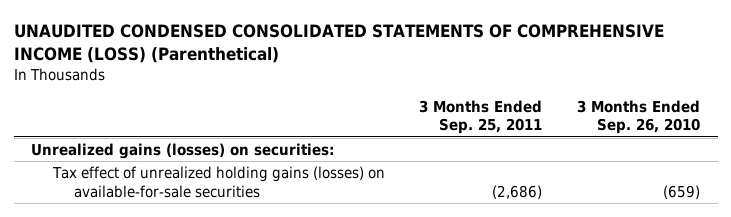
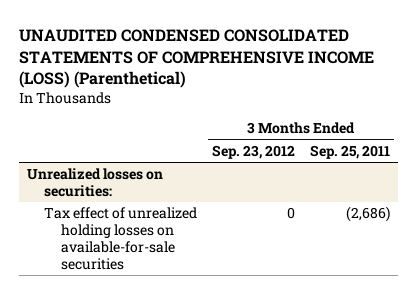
[577,99,701,135] 3 Months Ended Sep. 26, 2010 -> none
none -> [212,144,296,159] Sep. 23, 2012
[31,142,335,159] Unrealized gains (losses) on securities: -> [26,168,163,198] Unrealized losses on securities:
[51,165,385,198] Tax effect of unrealized holding gains (losses) on available-for-sale securities -> [43,207,197,271] Tax effect of unrealized holding losses on available-for-sale securities

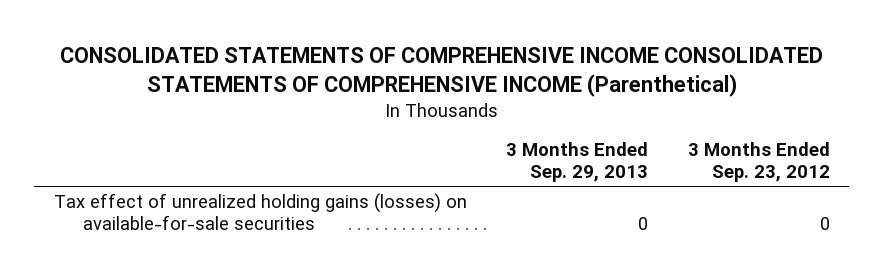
[19,28,375,89] UNAUDITED CONDENSED CONSOLIDATED STATEMENTS OF COMPREHENSIVE INCOME (LOSS) (Parenthetical) -> [59,46,823,97] CONSOLIDATED STATEMENTS OF COMPREHENSIVE INCOME CONSOLIDATED STATEMENTS OF COMPREHENSIVE INCOME (Parenthetical)
[310,144,391,159] Sep. 25, 2011 -> none
none -> [506,142,649,183] 3 Months Ended Sep. 29, 2013
[26,168,163,198] Unrealized losses on securities: -> none
[43,207,197,271] Tax effect of unrealized holding losses on available-for-sale securities -> [53,193,467,231] Tax effect of unrealized holding gains (losses) on available-for-sale securities

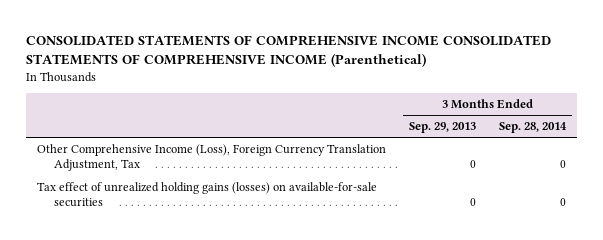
[687,142,830,183] 3 Months Ended Sep. 23, 2012 -> none
none -> [499,122,568,134] Sep. 28, 2014
none -> [37,144,387,172] Other Comprehensive Income (Loss), Foreign Currency Translation Adjustment, Tax

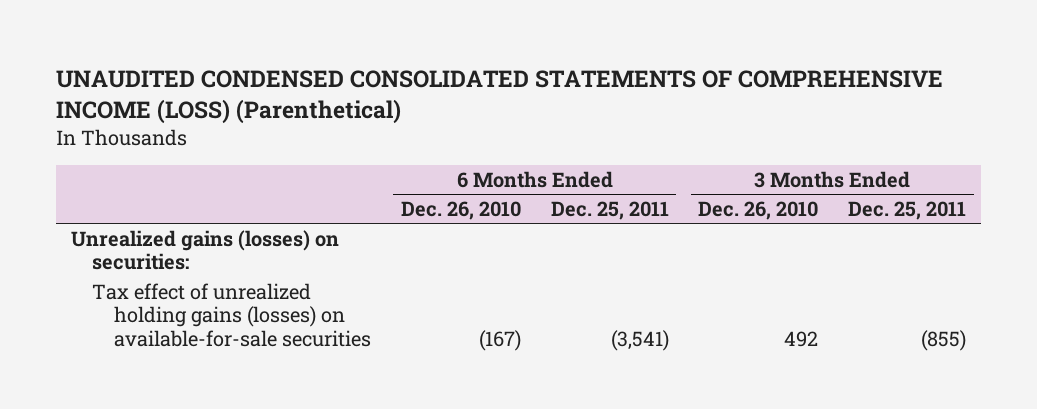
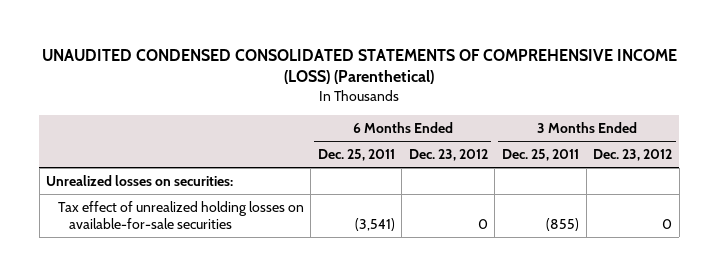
[400,201,521,221] Dec. 26, 2010 -> none
[698,201,819,221] Dec. 26, 2010 -> none
none -> [408,149,488,162] Dec. 23, 2012
none -> [593,149,673,162] Dec. 23, 2012
[70,229,339,271] Unrealized gains (losses) on securities: -> [46,174,234,186] Unrealized losses on securities:
[92,282,371,348] Tax effect of unrealized holding gains (losses) on available-for-sale securities -> [57,200,304,229] Tax effect of unrealized holding losses on available-for-sale securities

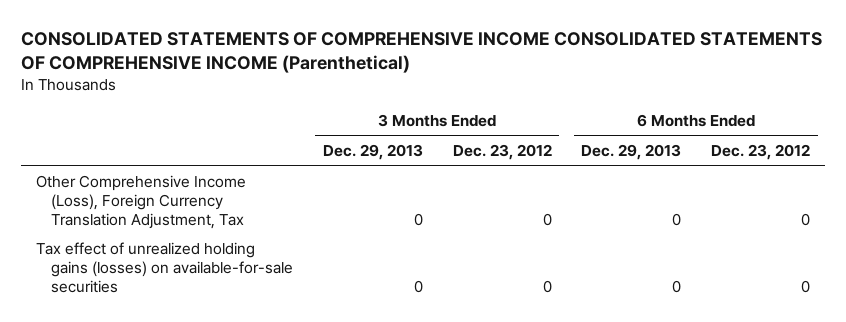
[42,48,678,85] UNAUDITED CONDENSED CONSOLIDATED STATEMENTS OF COMPREHENSIVE INCOME (LOSS) (Parenthetical) -> [21,32,823,74] CONSOLIDATED STATEMENTS OF COMPREHENSIVE INCOME CONSOLIDATED STATEMENTS OF COMPREHENSIVE INCOME (Parenthetical)
[317,149,395,162] Dec. 25, 2011 -> none
[501,149,579,162] Dec. 25, 2011 -> none
none -> [322,144,423,161] Dec. 29, 2013
none -> [581,144,682,161] Dec. 29, 2013
[46,174,234,186] Unrealized losses on securities: -> none
none -> [35,175,246,229] Other Comprehensive Income (Loss), Foreign Currency Translation Adjustment, Tax
[57,200,304,229] Tax effect of unrealized holding losses on available-for-sale securities -> [35,242,294,293] Tax effect of unrealized holding gains (losses) on available-for-sale securities

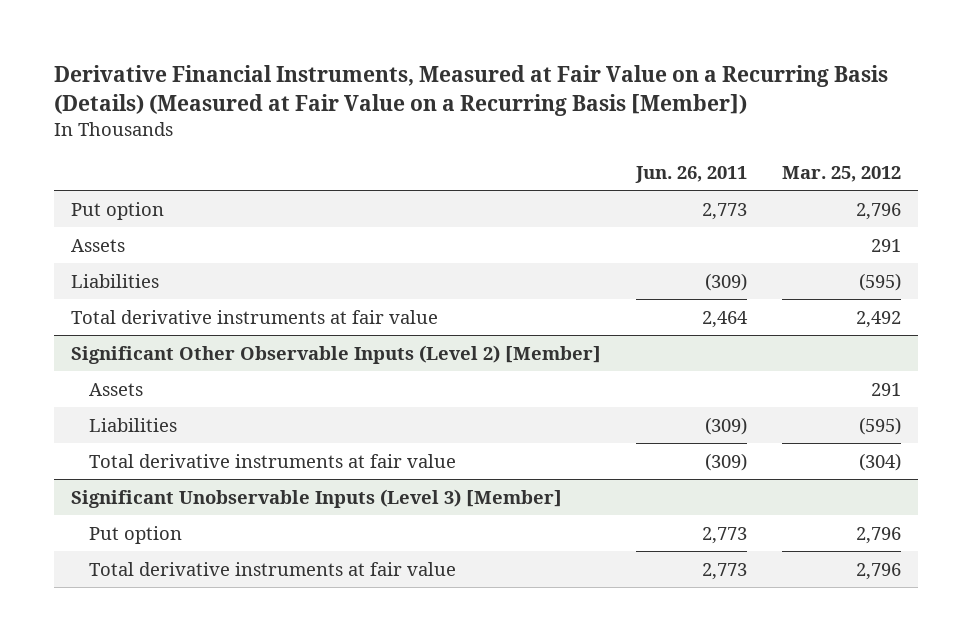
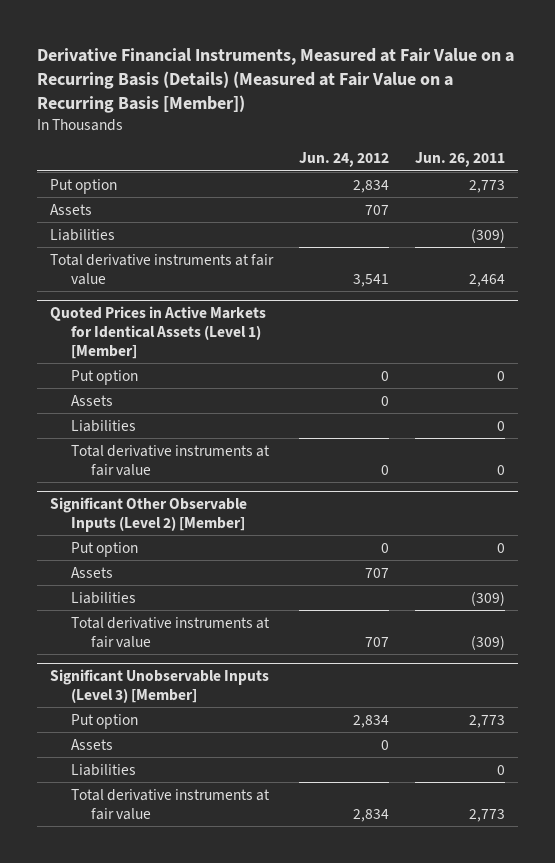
[781,165,901,182] Mar. 25, 2012 -> none
none -> [298,152,389,168] Jun. 24, 2012
none -> [49,306,266,359] Quoted Prices in Active Markets for Identical Assets (Level 1) [Member]
none -> [70,369,138,385] Put option
none -> [70,394,113,406] Assets
none -> [70,419,136,432] Liabilities
none -> [70,444,270,476] Total derivative instruments at fair value
none -> [70,541,138,557] Put option
none -> [70,738,113,750] Assets
none -> [70,763,136,776] Liabilities

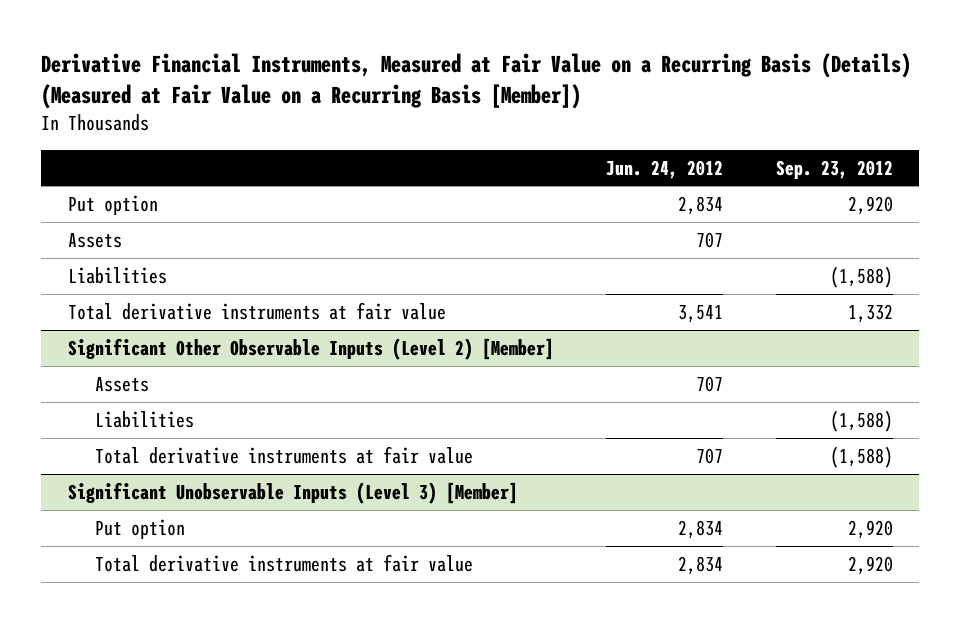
[414,152,505,168] Jun. 26, 2011 -> none
none -> [775,159,893,179] Sep. 23, 2012
[49,306,266,359] Quoted Prices in Active Markets for Identical Assets (Level 1) [Member] -> none
[70,369,138,385] Put option -> none
[70,394,113,406] Assets -> none
[70,419,136,432] Liabilities -> none
[70,444,270,476] Total derivative instruments at fair value -> none
[70,541,138,557] Put option -> none
[70,738,113,750] Assets -> none
[70,763,136,776] Liabilities -> none

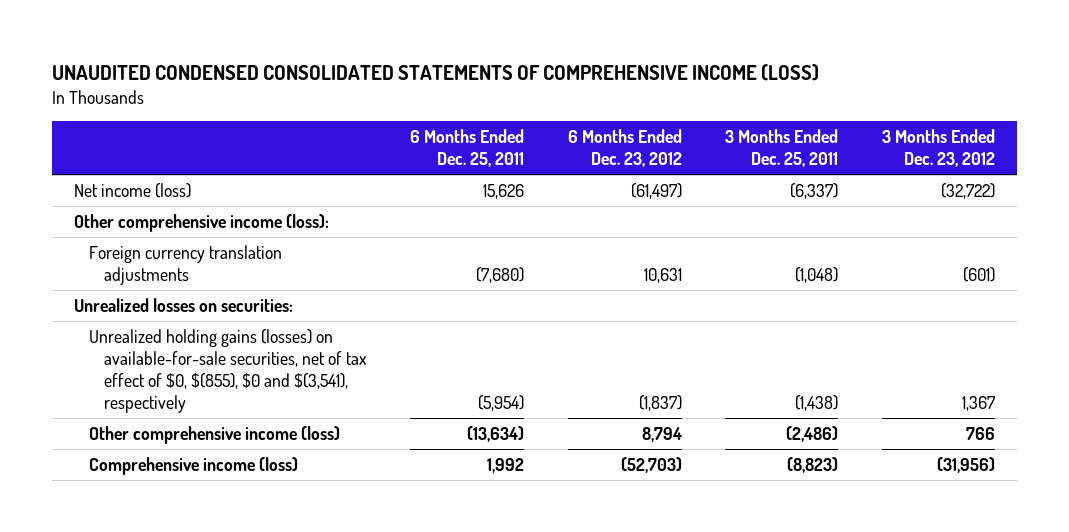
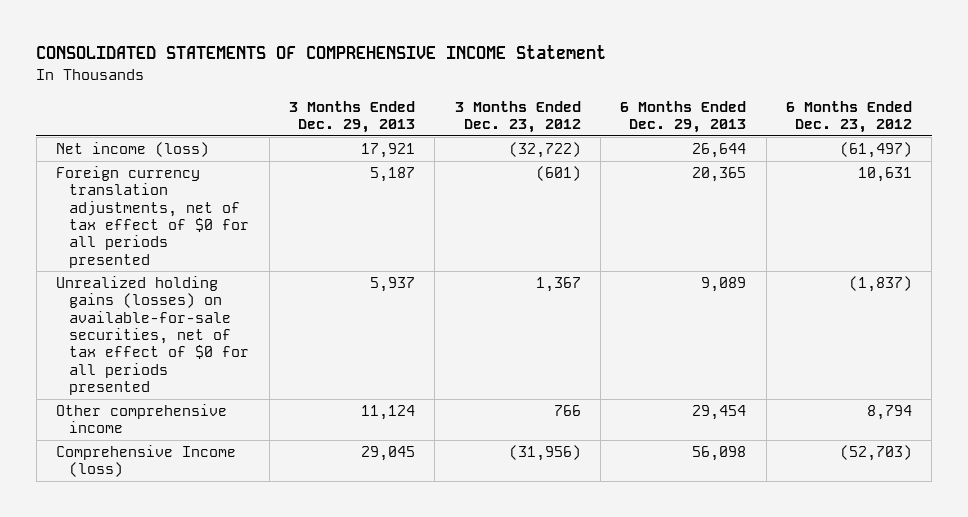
[52,63,820,81] UNAUDITED CONDENSED CONSOLIDATED STATEMENTS OF COMPREHENSIVE INCOME (LOSS) -> [36,45,607,60] CONSOLIDATED STATEMENTS OF COMPREHENSIVE INCOME Statement
[410,129,525,168] 6 Months Ended Dec. 25, 2011 -> none
[725,129,839,168] 3 Months Ended Dec. 25, 2011 -> none
none -> [288,100,415,133] 3 Months Ended Dec. 29, 2013
none -> [620,100,747,133] 6 Months Ended Dec. 29, 2013
[74,214,330,233] Other comprehensive income (loss): -> none
[74,298,294,313] Unrealized losses on securities: -> none
[89,245,283,285] Foreign currency translation adjustments -> [55,166,250,268] Foreign currency translation adjustments, net of tax effect of $0 for all periods presented
[89,329,368,413] Unrealized holding gains (losses) on available-for-sale securities, net of tax effect of $0, $(855), $0 and $(3,541), respectively -> [55,276,250,396] Unrealized holding gains (losses) on available-for-sale securities, net of tax effect of $0 for all periods presented
[89,426,341,445] Other comprehensive income (loss) -> [55,404,227,434] Other comprehensive income
[89,457,299,476] Comprehensive income (loss) -> [55,445,236,478] Comprehensive Income (loss)

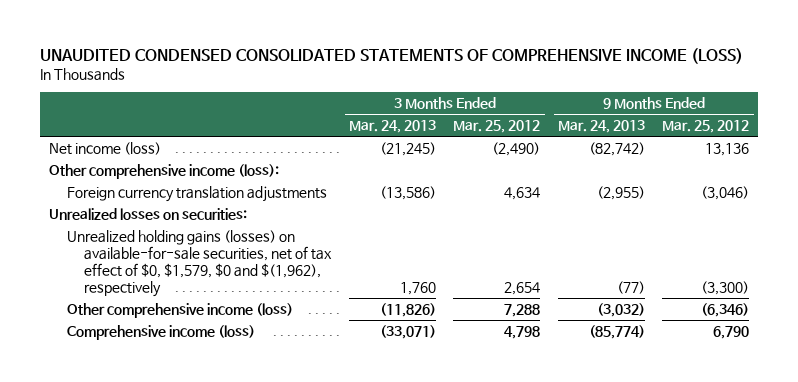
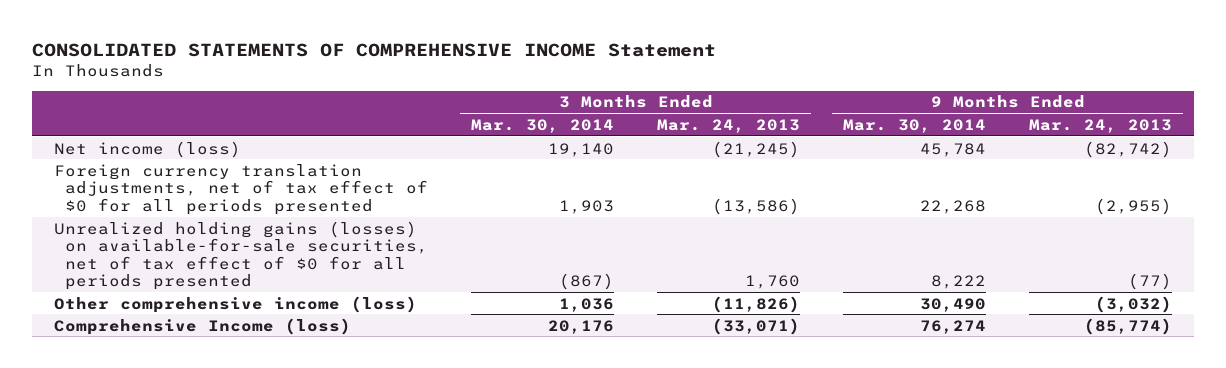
[39,47,743,64] UNAUDITED CONDENSED CONSOLIDATED STATEMENTS OF COMPREHENSIVE INCOME (LOSS) -> [32,42,717,57] CONSOLIDATED STATEMENTS OF COMPREHENSIVE INCOME Statement
[453,120,541,134] Mar. 25, 2012 -> none
[662,120,750,134] Mar. 25, 2012 -> none
none -> [471,118,615,133] Mar. 30, 2014
none -> [843,118,987,133] Mar. 30, 2014
[48,163,279,179] Other comprehensive income (loss): -> none
[48,207,247,220] Unrealized losses on securities: -> none
[66,185,327,202] Foreign currency translation adjustments -> [53,163,429,215] Foreign currency translation adjustments, net of tax effect of $0 for all periods presented
[66,229,333,297] Unrealized holding gains (losses) on available-for-sale securities, net of tax effect of $0, $1,579, $0 and $(1,962), respectively -> [53,220,429,291] Unrealized holding gains (losses) on available-for-sale securities, net of tax effect of $0 for all periods presented
[66,324,255,340] Comprehensive income (loss) -> [53,317,351,335] Comprehensive Income (loss)

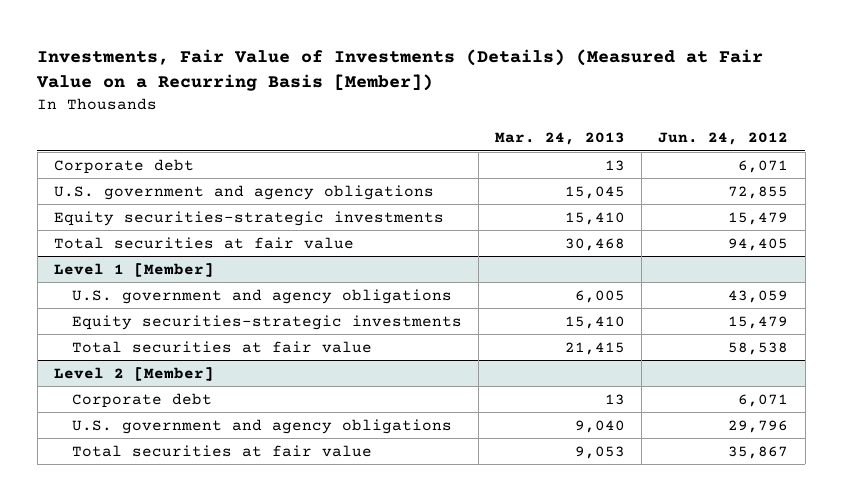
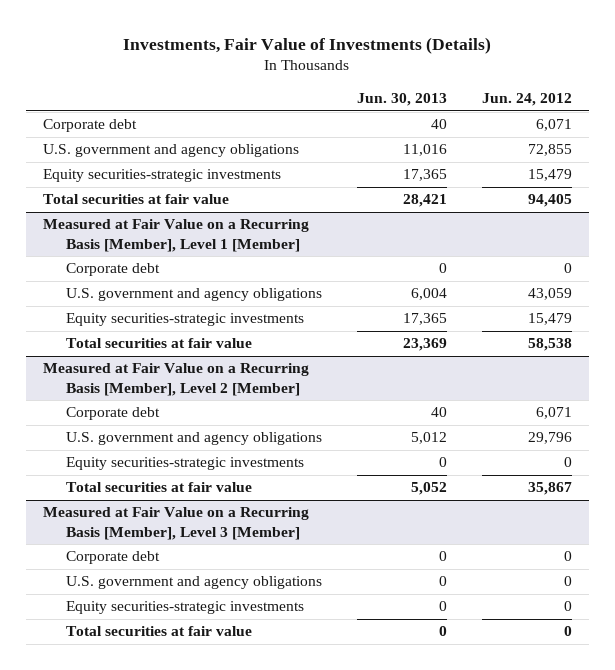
[36,49,764,91] Investments, Fair Value of Investments (Details) (Measured at Fair Value on a Recurring Basis [Member]) -> [123,36,492,54] Investments, Fair Value of Investments (Details)
[494,132,625,146] Mar. 24, 2013 -> none
none -> [357,93,448,107] Jun. 30, 2013
[54,262,215,277] Level 1 [Member] -> none
none -> [43,219,310,252] Measured at Fair Value on a Recurring Basis [Member], Level 1 [Member]
none -> [66,263,161,277] Corporate debt
[54,366,215,381] Level 2 [Member] -> none
none -> [43,363,310,396] Measured at Fair Value on a Recurring Basis [Member], Level 2 [Member]
none -> [66,457,305,471] Equity securities-strategic investments
none -> [43,507,310,540] Measured at Fair Value on a Recurring Basis [Member], Level 3 [Member]
none -> [66,551,161,565] Corporate debt
none -> [66,576,323,590] U.S. government and agency obligations
none -> [66,601,305,615] Equity securities-strategic investments
none -> [66,626,253,637] Total securities at fair value

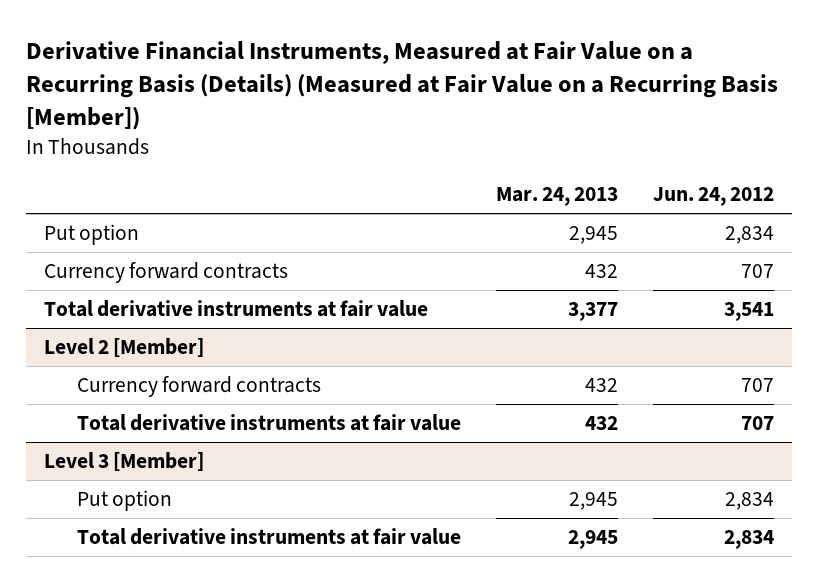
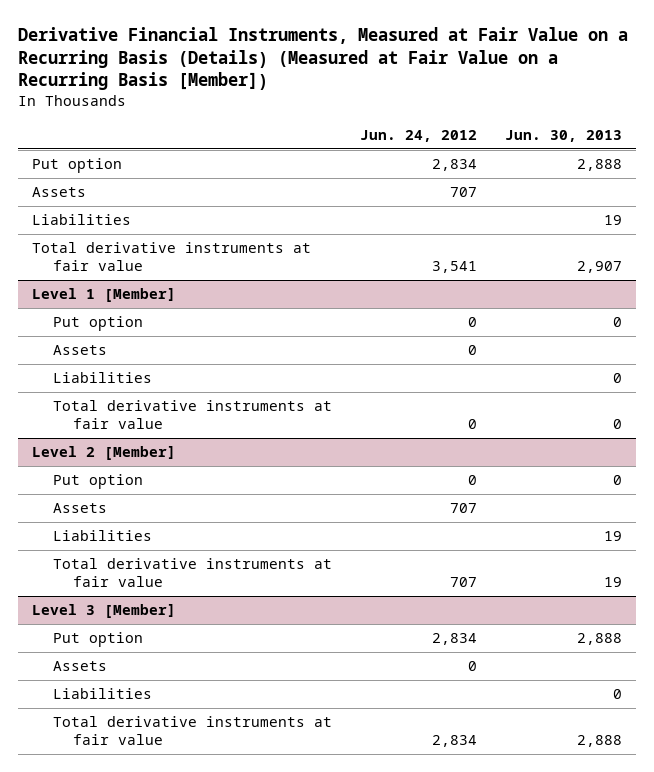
[496,187,619,207] Mar. 24, 2013 -> none
none -> [505,130,623,143] Jun. 30, 2013
[43,261,288,283] Currency forward contracts -> [32,187,87,198] Assets
none -> [32,214,132,226] Liabilities
none -> [32,288,177,303] Level 1 [Member]
none -> [52,316,143,332] Put option
none -> [52,345,107,356] Assets
none -> [52,372,152,384] Liabilities
none -> [52,400,332,430] Total derivative instruments at fair value
none -> [52,474,143,490] Put option
[77,375,322,397] Currency forward contracts -> [52,503,107,514] Assets
none -> [52,530,152,542] Liabilities
none -> [52,661,107,672] Assets
none -> [52,688,152,700] Liabilities

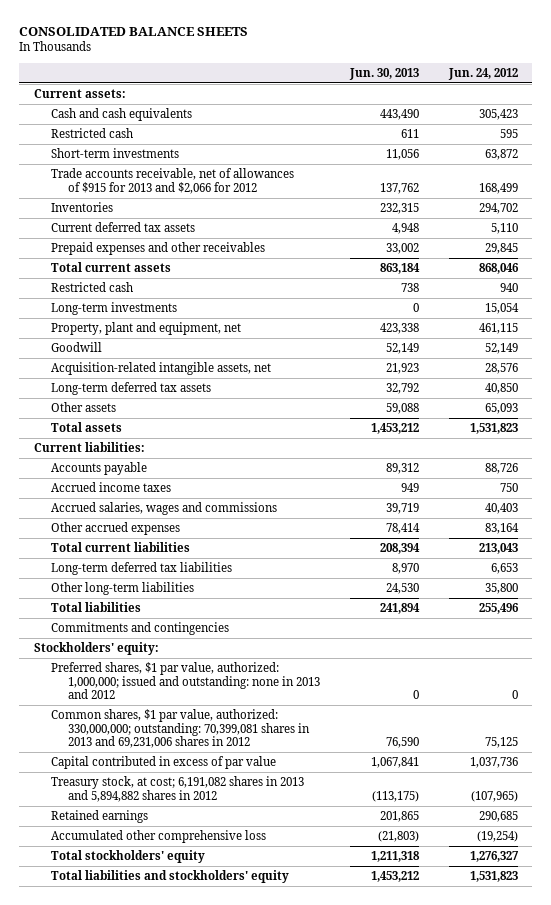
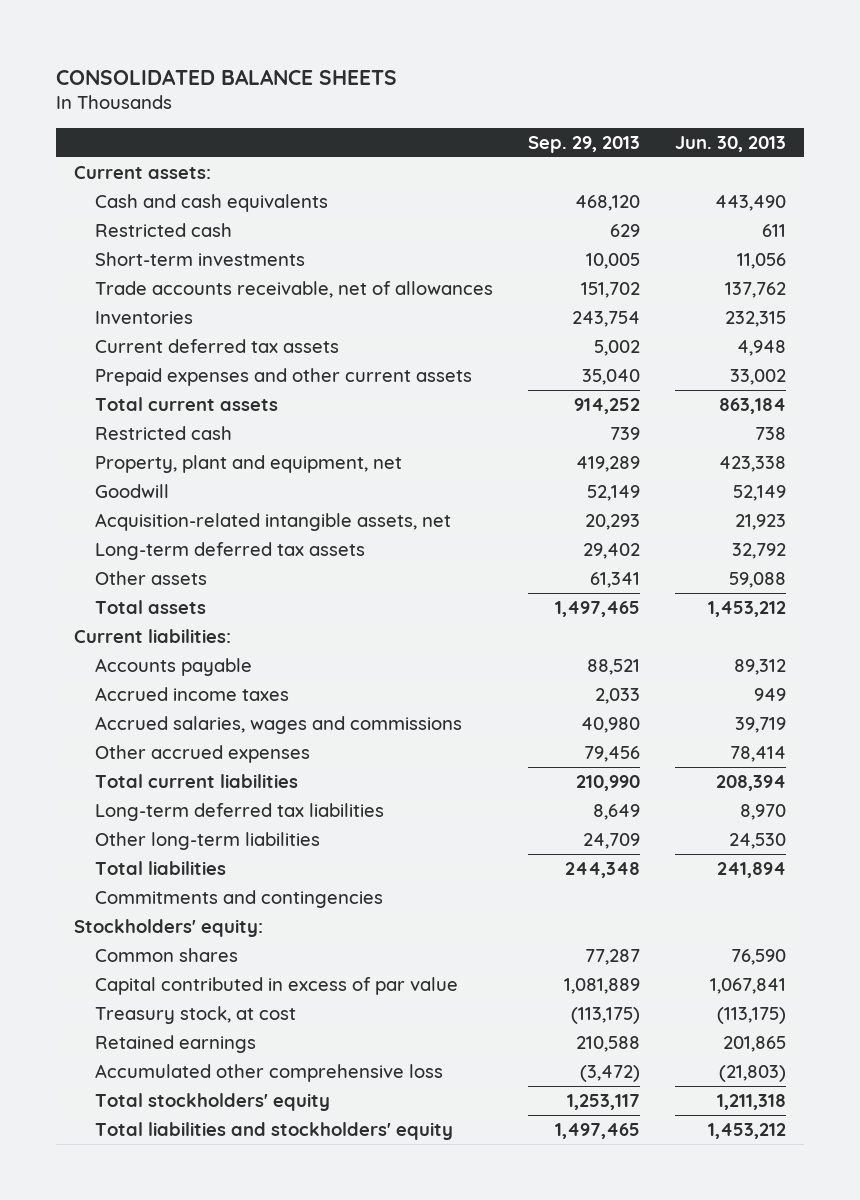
[447,67,518,80] Jun. 24, 2012 -> none
none -> [527,135,640,153] Sep. 29, 2013
[50,168,294,194] Trade accounts receivable, net of allowances of $915 for 2013 and $2,066 for 2012 -> [94,280,493,298] Trade accounts receivable, net of allowances
[50,242,265,256] Prepaid expenses and other receivables -> [94,367,472,386] Prepaid expenses and other current assets
[50,302,177,316] Long-term investments -> none
[50,662,321,700] Preferred shares, $1 par value, authorized: 1,000,000; issued and outstanding: none in 2013 and 2012 -> none
[50,709,311,749] Common shares, $1 par value, authorized: 330,000,000; outstanding: 70,399,081 shares in 2013 and 69,231,006 shares in 2012 -> [94,947,238,962] Common shares
[50,776,304,802] Treasury stock, at cost; 6,191,082 shares in 2013 and 5,894,882 shares in 2012 -> [94,1005,296,1024] Treasury stock, at cost

